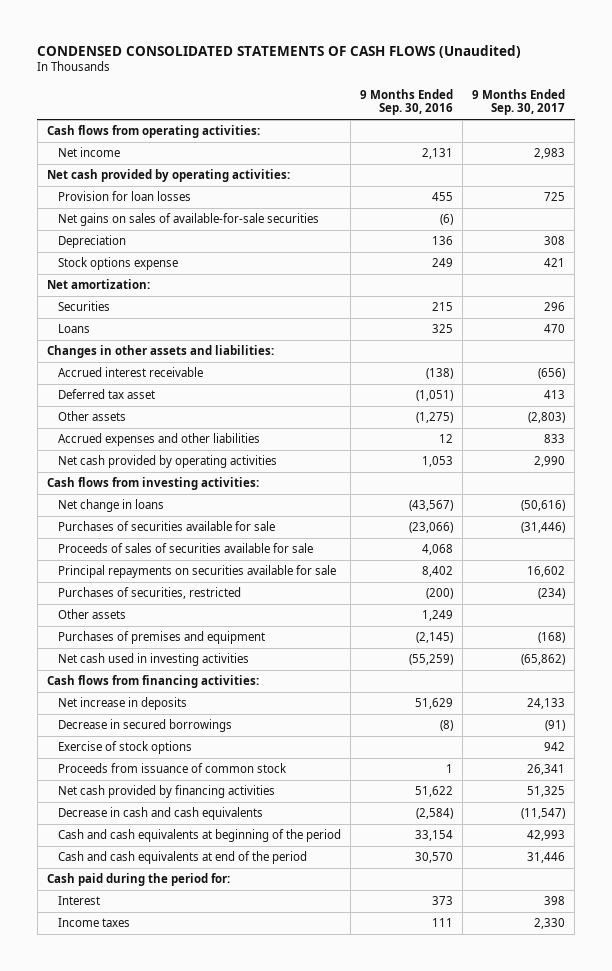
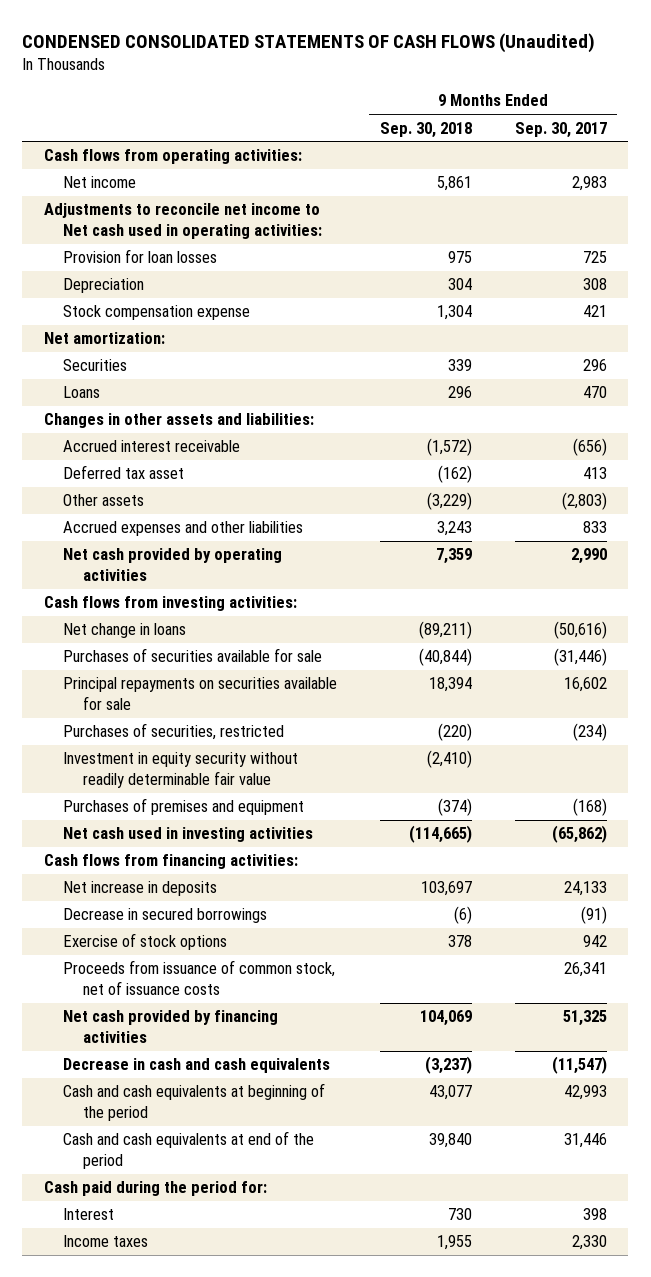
[360,88,454,116] 9 Months Ended Sep. 30, 2016 -> none
none -> [380,121,473,138] Sep. 30, 2018
[46,169,290,183] Net cash provided by operating activities: -> none
none -> [43,203,323,240] Adjustments to reconcile net income to Net cash used in operating activities:
[57,213,319,227] Net gains on sales of available-for-sale securities -> none
[57,257,178,271] Stock options expense -> [63,305,251,321] Stock compensation expense
[57,543,313,554] Proceeds of sales of securities available for sale -> none
[57,609,126,620] Other assets -> none
none -> [63,752,299,789] Investment in equity security without readily determinable fair value
[57,763,287,774] Proceeds from issuance of common stock -> [63,960,336,996] Proceeds from issuance of common stock, net of issuance costs

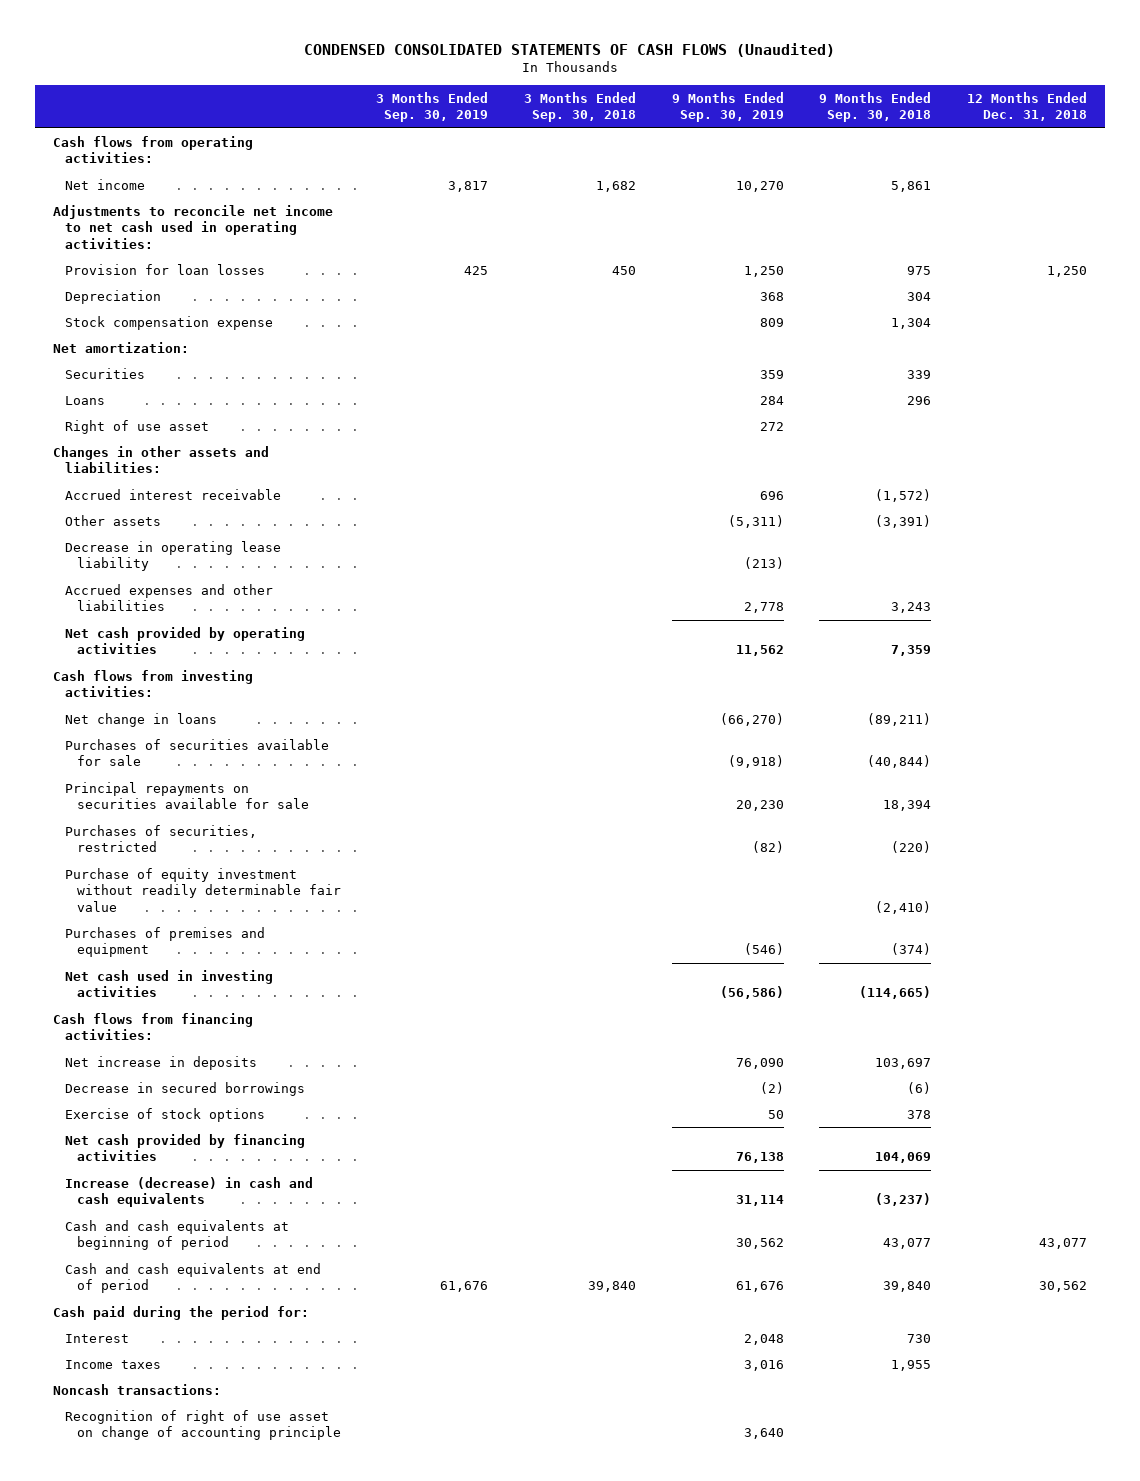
[514,121,607,138] Sep. 30, 2017 -> none
none -> [376,91,489,123] 3 Months Ended Sep. 30, 2019
none -> [523,91,636,123] 3 Months Ended Sep. 30, 2018
none -> [671,91,784,123] 9 Months Ended Sep. 30, 2019
none -> [966,91,1087,122] 12 Months Ended Dec. 31, 2018
[43,203,323,240] Adjustments to reconcile net income to Net cash used in operating activities: -> [52,204,333,249] Adjustments to reconcile net income to net cash used in operating activities:
none -> [64,419,209,434] Right of use asset
[63,465,185,480] Deferred tax asset -> none
[427,492,473,511] (3,229) -> [875,514,932,528] (3,391)
none -> [64,540,281,572] Decrease in operating lease liability
[63,752,299,789] Investment in equity security without readily determinable fair value -> [64,867,341,912] Purchase of equity investment without readily determinable fair value
[63,960,336,996] Proceeds from issuance of common stock, net of issuance costs -> none
[63,1058,331,1074] Decrease in cash and cash equivalents -> [64,1176,313,1208] Increase (decrease) in cash and cash equivalents
[63,1083,326,1122] Cash and cash equivalents at beginning of the period -> [64,1219,289,1251] Cash and cash equivalents at beginning of period
[63,1131,315,1170] Cash and cash equivalents at end of the period -> [64,1262,321,1294] Cash and cash equivalents at end of period
none -> [52,1383,221,1395] Noncash transactions:
none -> [64,1409,341,1441] Recognition of right of use asset on change of accounting principle

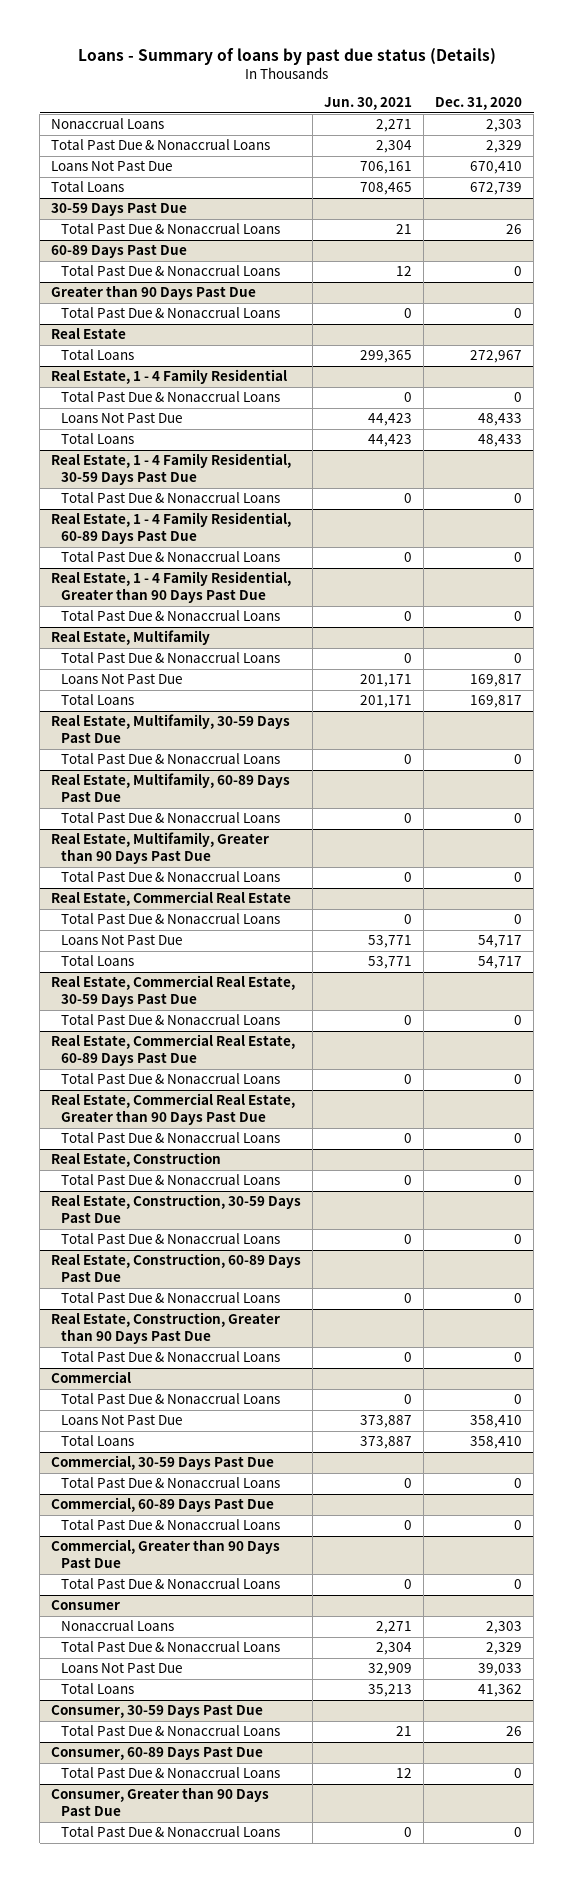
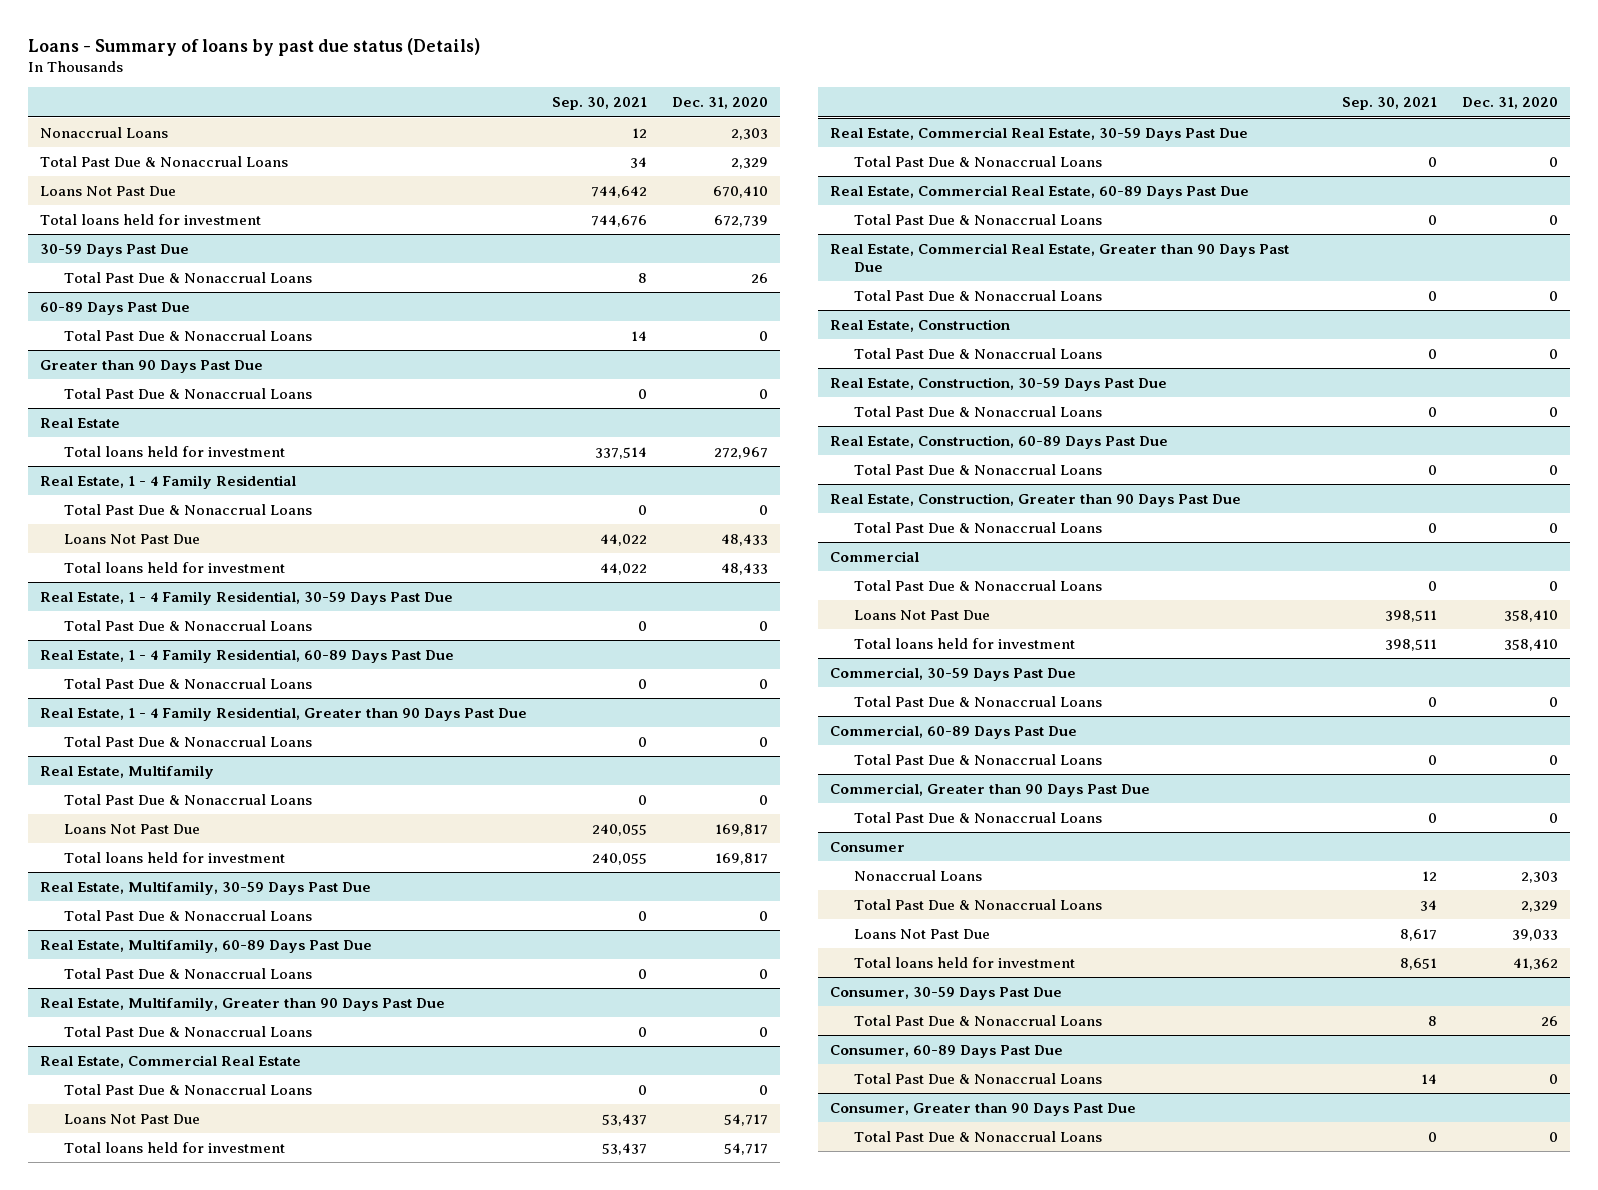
[324,97,413,111] Jun. 30, 2021 -> none
none -> [552,97,648,111] Sep. 30, 2021
[51,181,125,193] Total Loans -> [40,213,262,225] Total loans held for investment
[61,349,135,361] Total Loans -> [64,445,286,457] Total loans held for investment
[61,433,135,445] Total Loans -> [64,561,286,573] Total loans held for investment
[61,694,135,706] Total Loans -> [64,851,286,863] Total loans held for investment
[61,955,135,967] Total Loans -> [64,1141,286,1153] Total loans held for investment
[61,1435,135,1447] Total Loans -> [854,637,1076,649] Total loans held for investment
[61,1683,135,1695] Total Loans -> [854,956,1076,968] Total loans held for investment

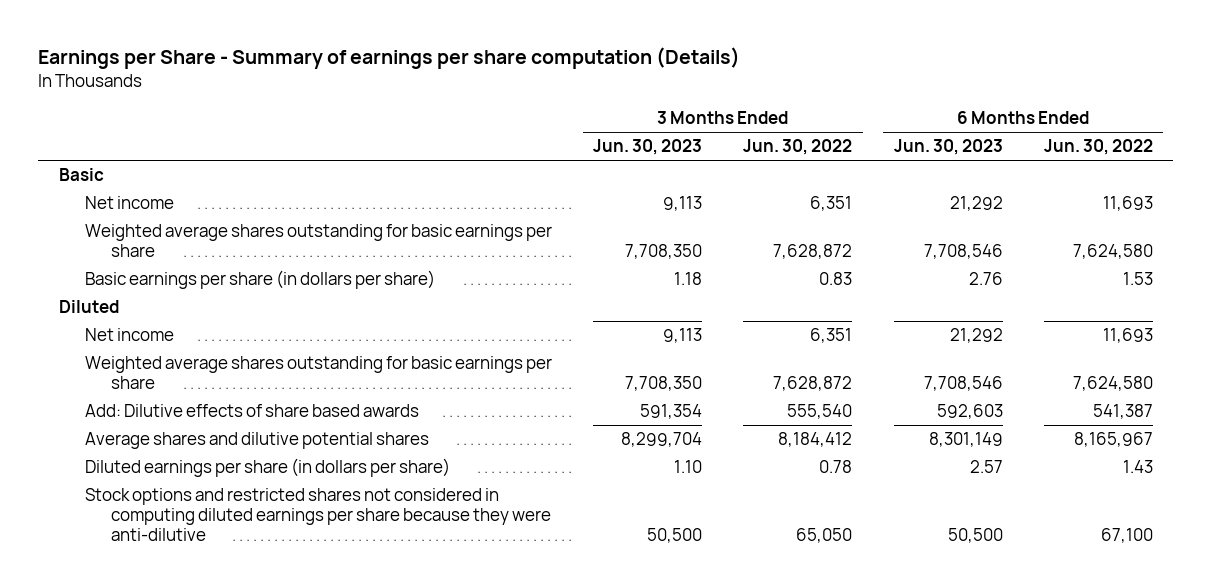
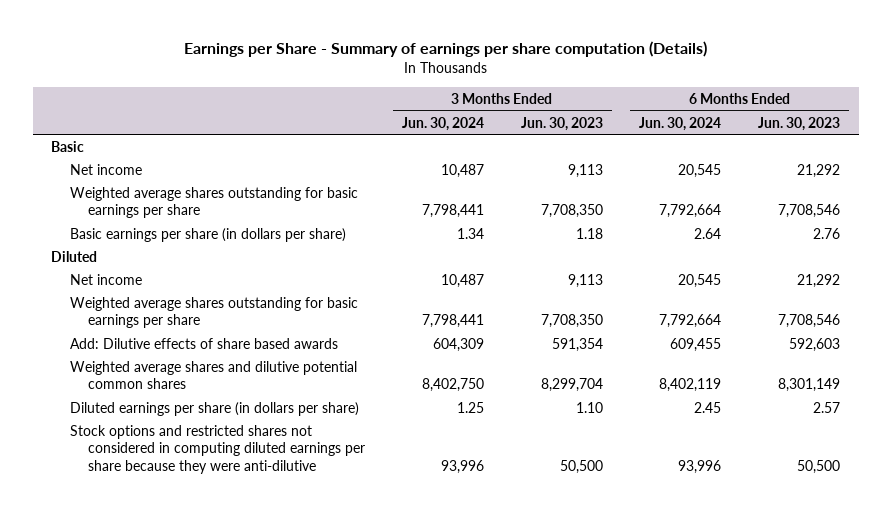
[743,139,853,156] Jun. 30, 2022 -> none
[1043,139,1153,156] Jun. 30, 2022 -> none
none -> [401,116,484,131] Jun. 30, 2024
none -> [639,116,722,131] Jun. 30, 2024
[84,432,429,450] Average shares and dilutive potential shares -> [69,360,357,390] Weighted average shares and dilutive potential common shares

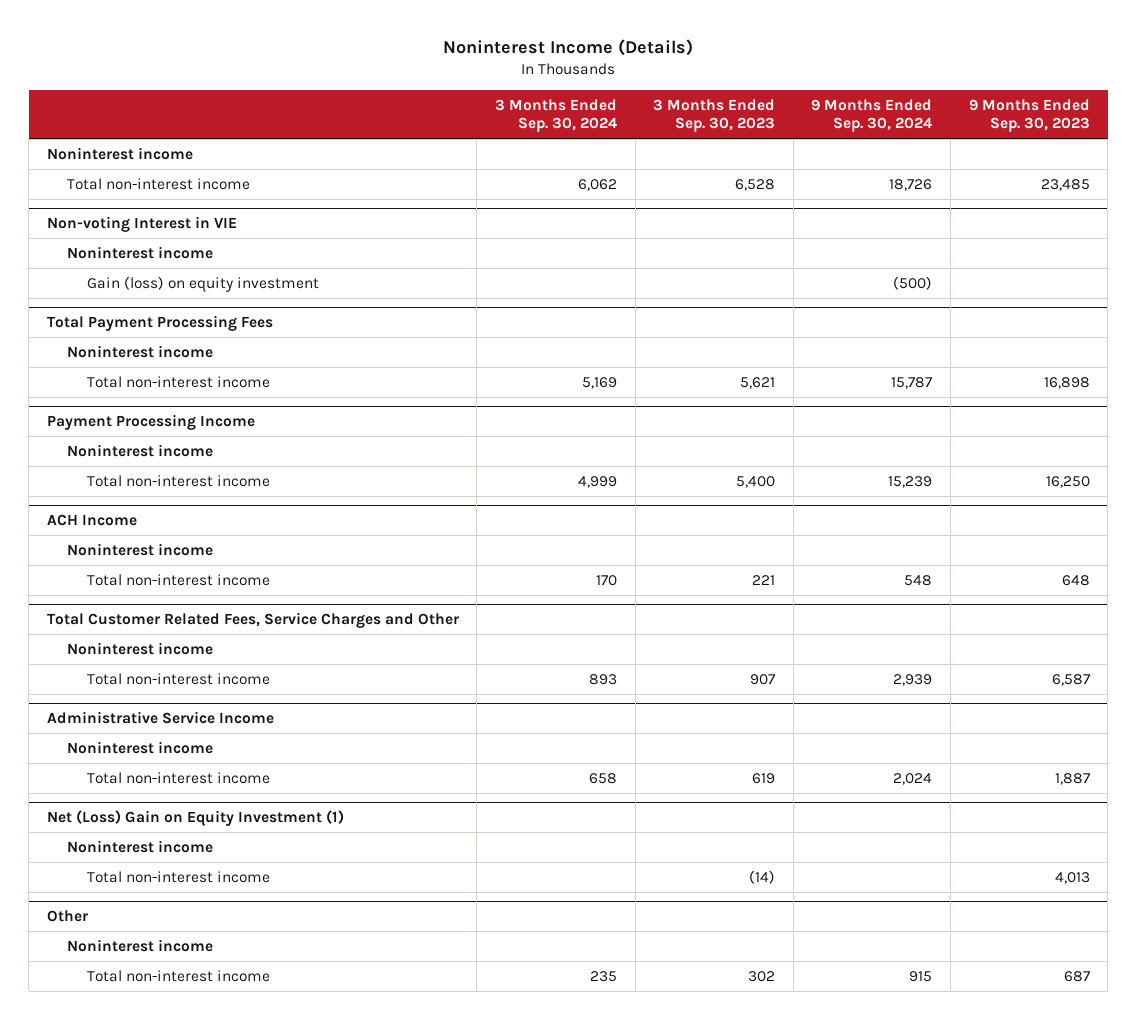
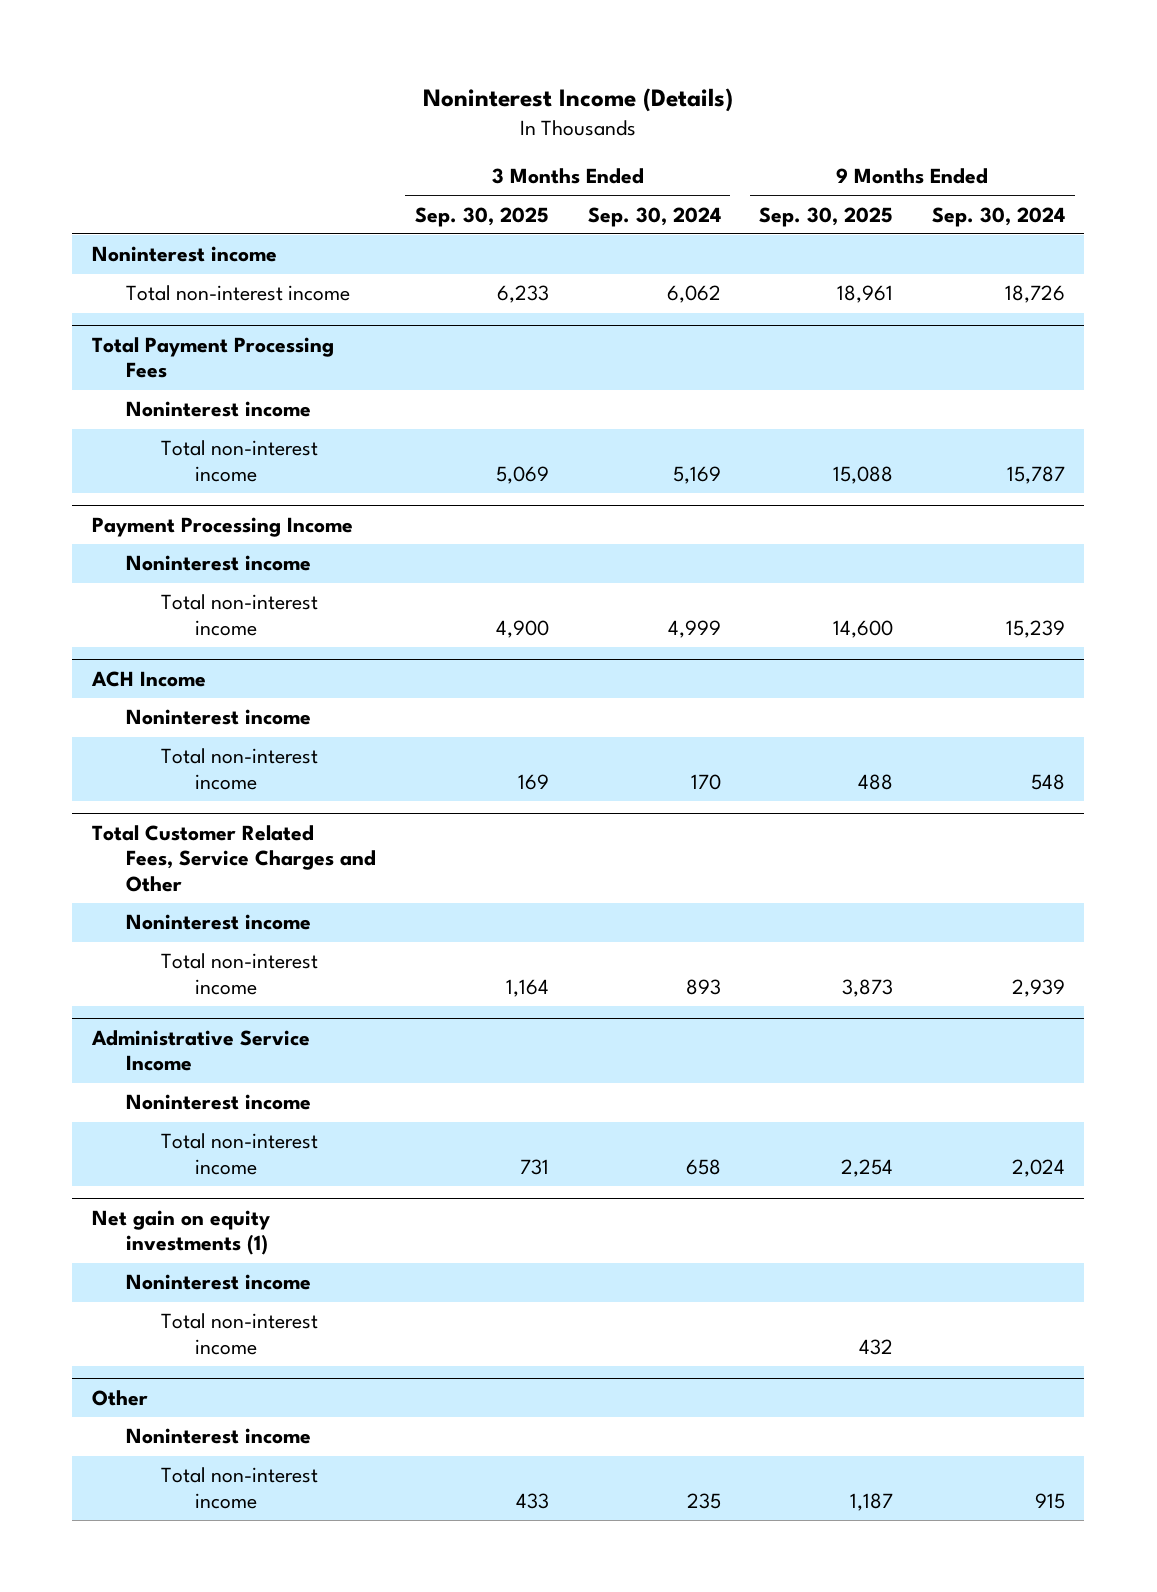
[653,98,776,133] 3 Months Ended Sep. 30, 2023 -> none
[968,98,1090,133] 9 Months Ended Sep. 30, 2023 -> none
none -> [414,206,549,227] Sep. 30, 2025
none -> [759,206,894,227] Sep. 30, 2025
[46,216,237,233] Non-voting Interest in VIE -> none
[66,245,213,259] Noninterest income -> none
[86,275,319,292] Gain (loss) on equity investment -> none
[46,810,344,827] Net (Loss) Gain on Equity Investment (1) -> [91,1210,270,1256] Net gain on equity investments (1)

